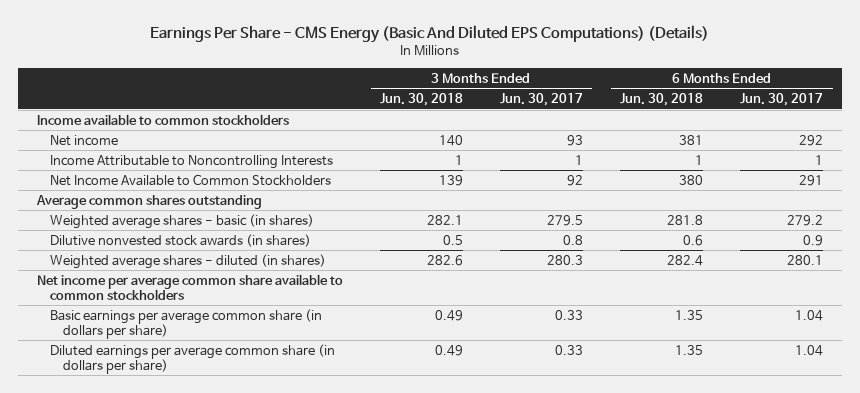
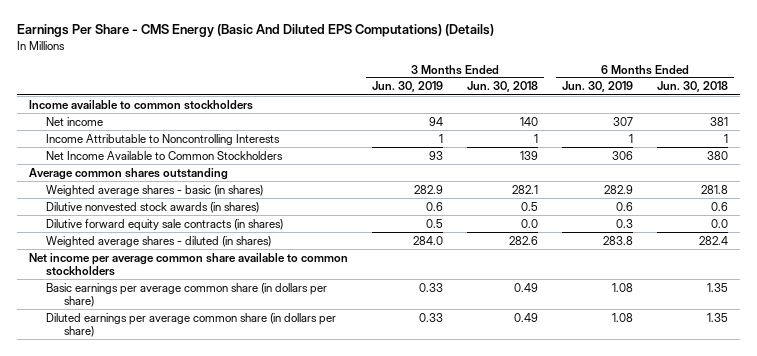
[499,92,583,106] Jun. 30, 2017 -> none
[740,92,824,106] Jun. 30, 2017 -> none
none -> [371,81,443,93] Jun. 30, 2019
none -> [561,81,633,93] Jun. 30, 2019
none -> [46,218,284,231] Dilutive forward equity sale contracts (in shares)

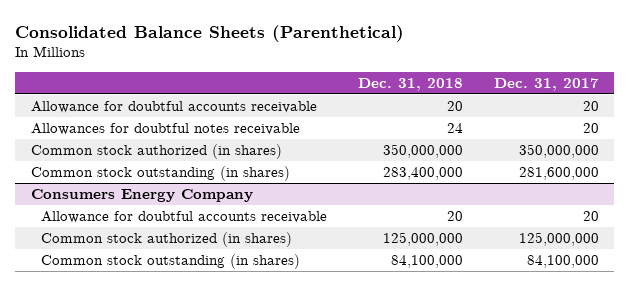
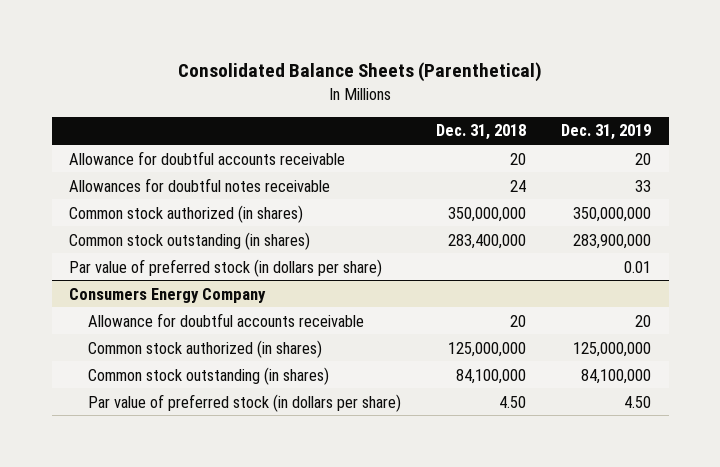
[493,77,599,91] Dec. 31, 2017 -> none
none -> [561,124,652,141] Dec. 31, 2019
none -> [69,258,383,277] Par value of preferred stock (in dollars per share)
none -> [88,393,402,412] Par value of preferred stock (in dollars per share)

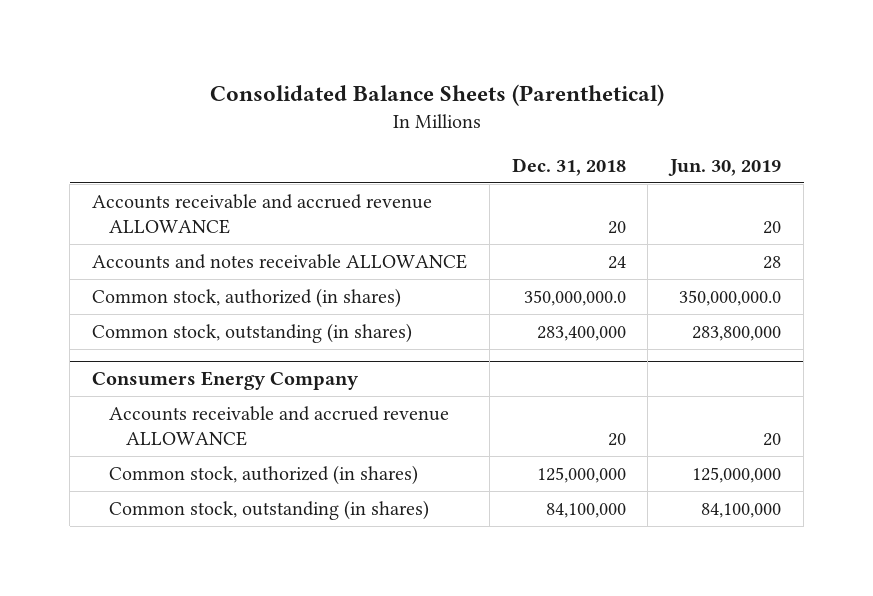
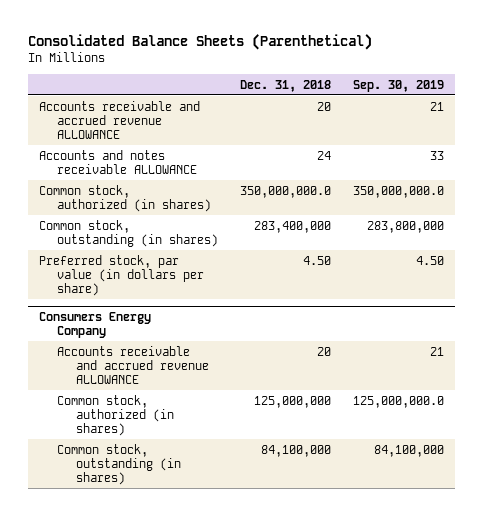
[668,158,782,176] Jun. 30, 2019 -> none
none -> [353,79,445,92] Sep. 30, 2019
none -> [38,254,205,296] Preferred stock, par value (in dollars per share)

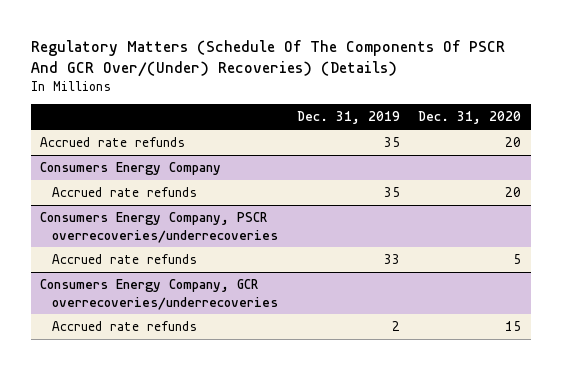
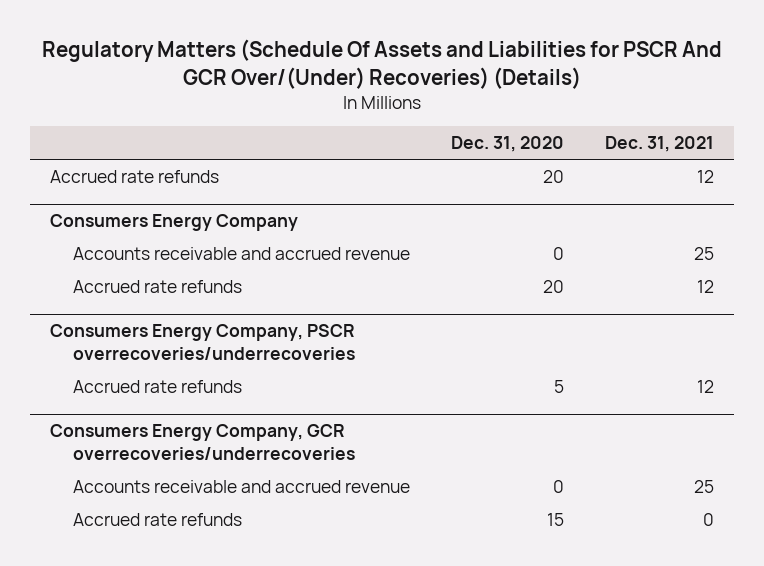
[30,39,505,77] Regulatory Matters (Schedule Of The Components Of PSCR And GCR Over/(Under) Recoveries) (Details) -> [42,39,723,89] Regulatory Matters (Schedule Of Assets and Liabilities for PSCR And GCR Over/(Under) Recoveries) (Details)
[296,111,400,125] Dec. 31, 2019 -> none
none -> [604,136,714,153] Dec. 31, 2021
none -> [72,246,410,260] Accounts receivable and accrued revenue
none -> [72,479,410,493] Accounts receivable and accrued revenue

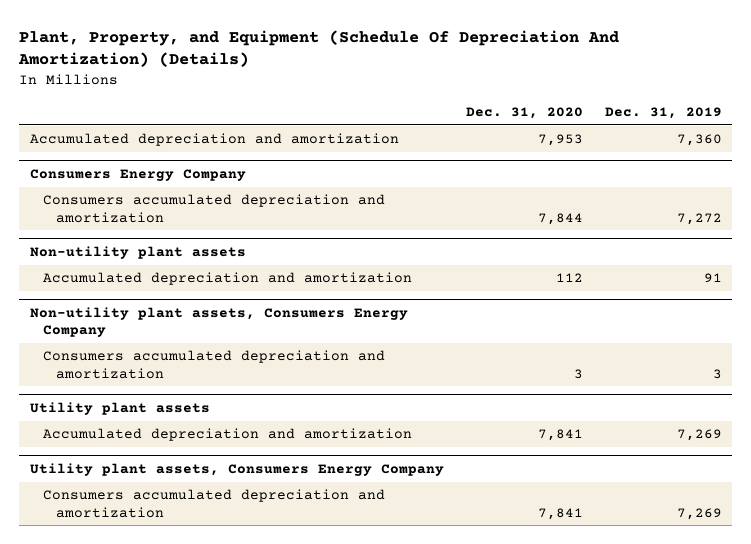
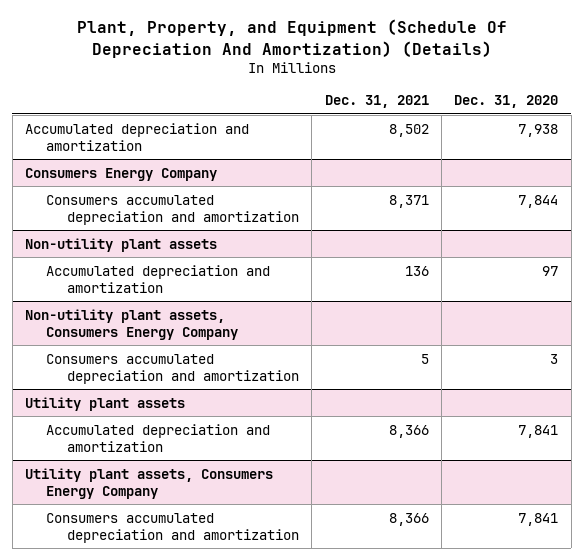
[604,107,722,120] Dec. 31, 2019 -> none
none -> [324,94,429,108] Dec. 31, 2021
[537,134,583,147] 7,953 -> [518,123,559,137] 7,938
[555,273,583,283] 112 -> [542,265,559,276] 97

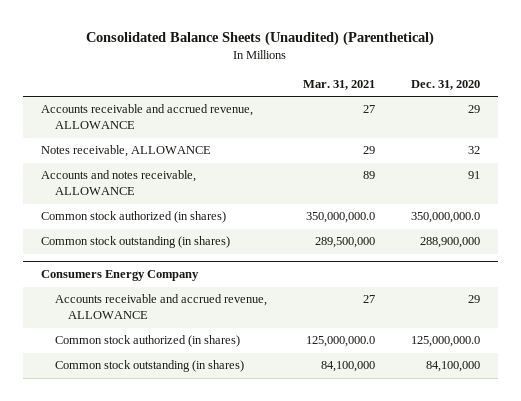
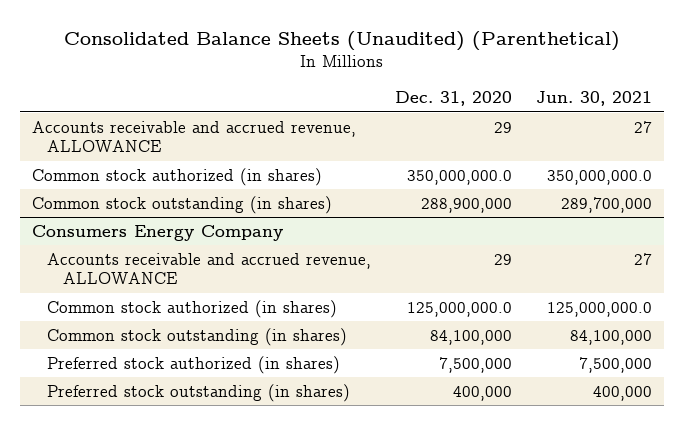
[302,79,375,90] Mar. 31, 2021 -> none
none -> [536,91,653,107] Jun. 30, 2021
[40,145,211,158] Notes receivable, ALLOWANCE -> none
[40,170,196,196] Accounts and notes receivable, ALLOWANCE -> none
none -> [47,355,341,374] Preferred stock authorized (in shares)
none -> [47,383,351,402] Preferred stock outstanding (in shares)

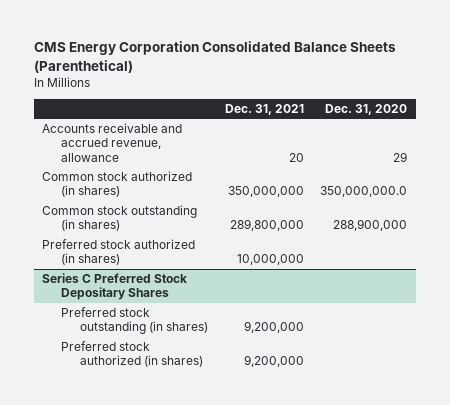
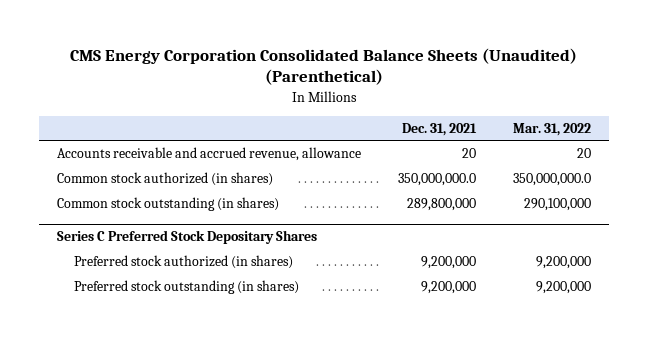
[33,41,396,73] CMS Energy Corporation Consolidated Balance Sheets (Parenthetical) -> [69,47,577,86] CMS Energy Corporation Consolidated Balance Sheets (Unaudited) (Parenthetical)
[325,103,408,115] Dec. 31, 2020 -> none
none -> [512,122,591,136] Mar. 31, 2022
[227,186,304,198] 350,000,000 -> [397,173,476,187] 350,000,000.0
[42,238,196,266] Preferred stock authorized (in shares) -> none
[60,306,208,335] Preferred stock outstanding (in shares) -> [74,280,300,295] Preferred stock outstanding (in shares)

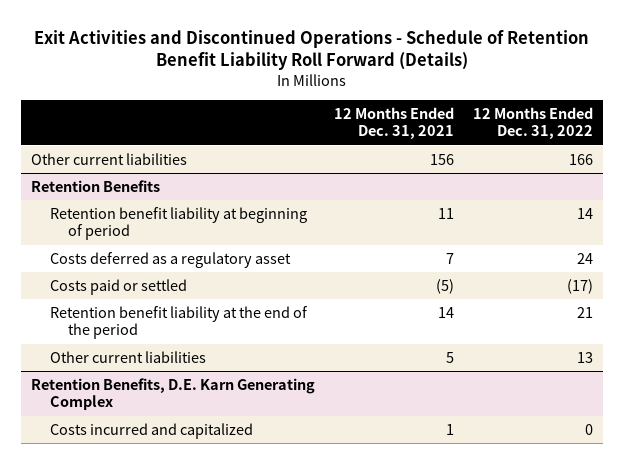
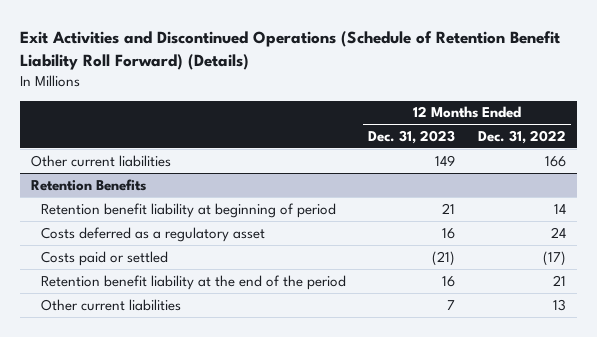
[34,29,590,71] Exit Activities and Discontinued Operations - Schedule of Retention Benefit Liability Roll Forward (Details) -> [19,30,560,70] Exit Activities and Discontinued Operations (Schedule of Retention Benefit Liability Roll Forward) (Details)
[334,107,455,140] 12 Months Ended Dec. 31, 2021 -> none
none -> [368,129,456,144] Dec. 31, 2023
[31,377,316,411] Retention Benefits, D.E. Karn Generating Complex -> none
[49,422,253,439] Costs incurred and capitalized -> none

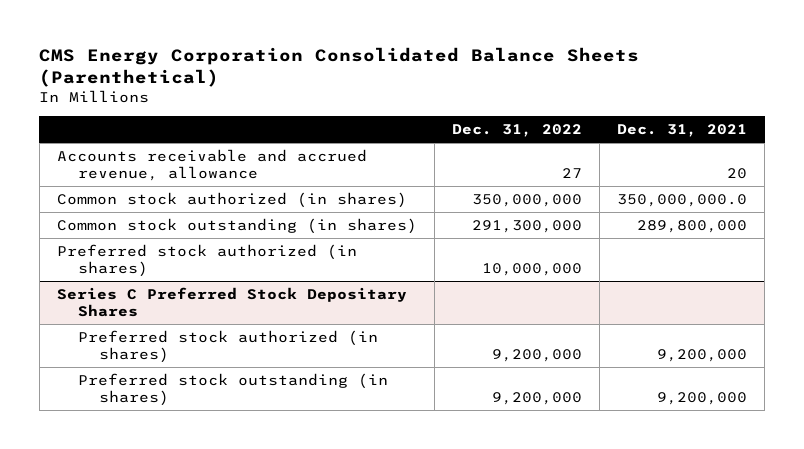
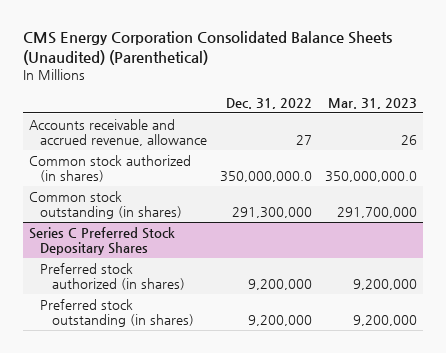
[39,47,640,88] CMS Energy Corporation Consolidated Balance Sheets (Parenthetical) -> [22,31,392,66] CMS Energy Corporation Consolidated Balance Sheets (Unaudited) (Parenthetical)
[617,124,748,138] Dec. 31, 2021 -> none
none -> [327,97,417,109] Mar. 31, 2023
[472,193,583,207] 350,000,000 -> [220,170,313,182] 350,000,000.0
[56,243,357,277] Preferred stock authorized (in shares) -> none

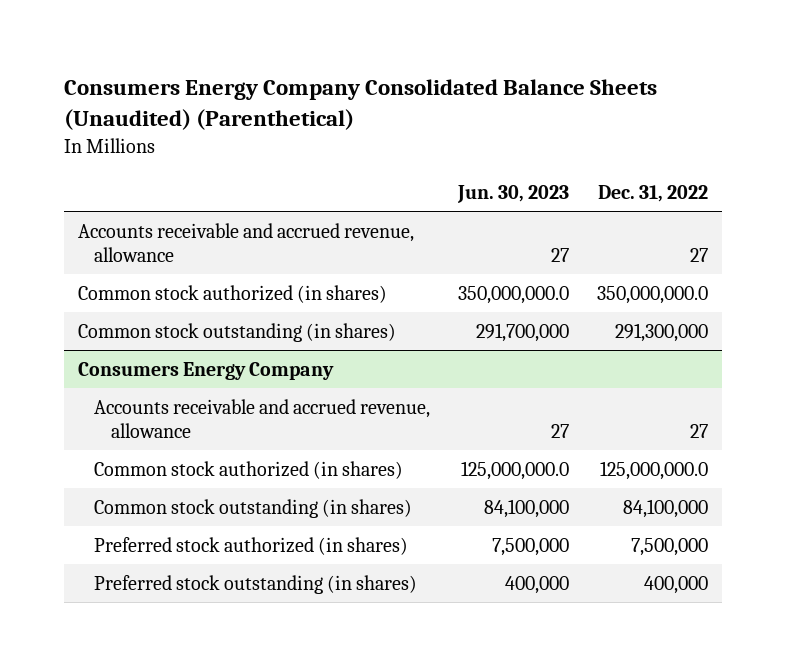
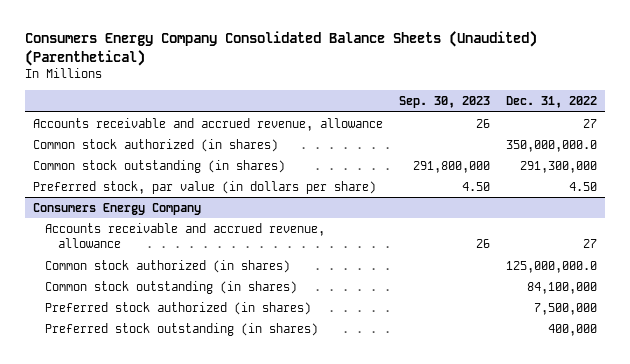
[457,184,570,203] Jun. 30, 2023 -> none
none -> [398,96,490,109] Sep. 30, 2023
none -> [32,180,376,194] Preferred stock, par value (in dollars per share)

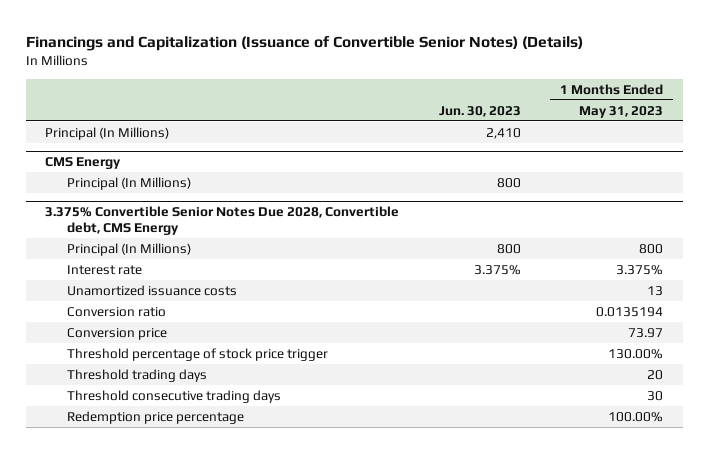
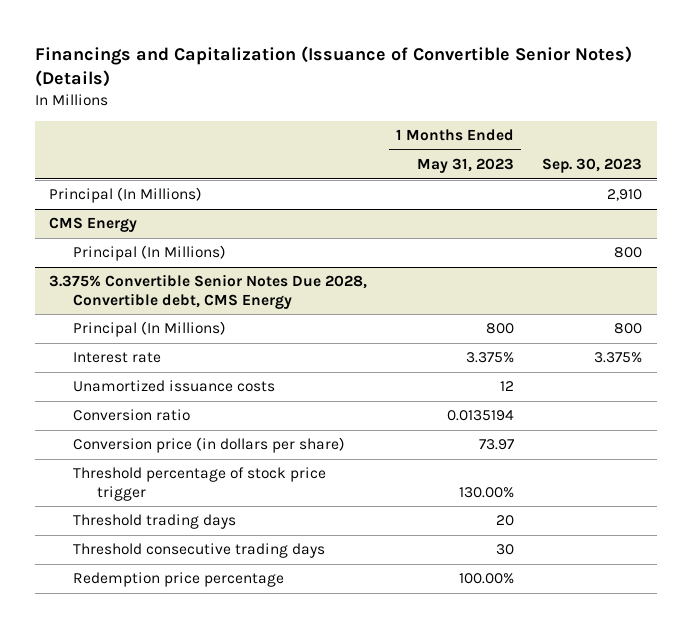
[438,105,521,117] Jun. 30, 2023 -> none
none -> [542,158,643,174] Sep. 30, 2023
[647,285,664,296] 13 -> [499,381,514,392] 12
[66,327,167,340] Conversion price -> [73,437,346,454] Conversion price (in dollars per share)

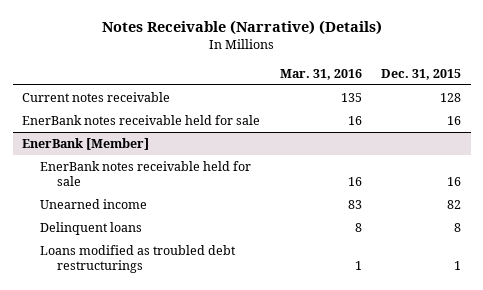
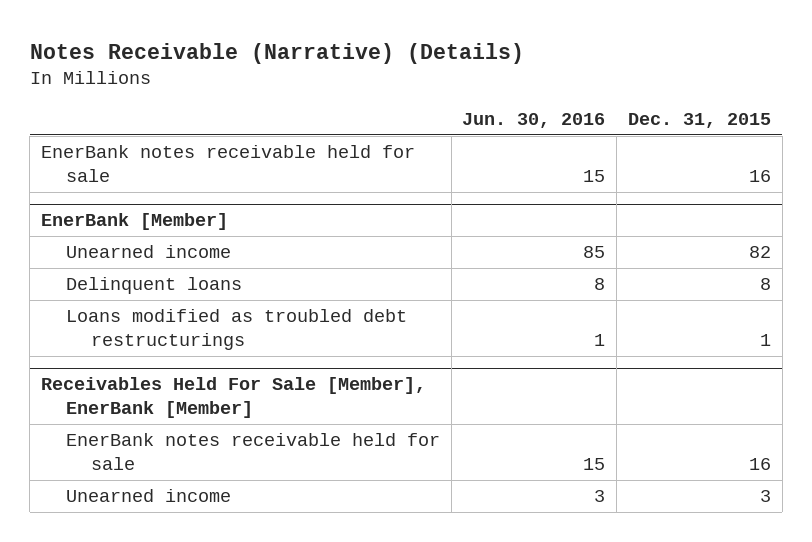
[279,68,362,80] Mar. 31, 2016 -> none
none -> [462,112,606,128] Jun. 30, 2016
[22,92,171,103] Current notes receivable -> none
[39,161,251,187] EnerBank notes receivable held for sale -> none
none -> [40,377,426,419] Receivables Held For Sale [Member], EnerBank [Member]
none -> [65,433,440,471] EnerBank notes receivable held for sale
none -> [65,489,231,503] Unearned income

